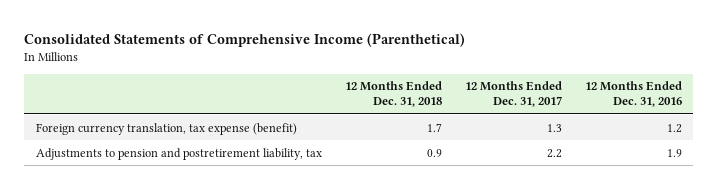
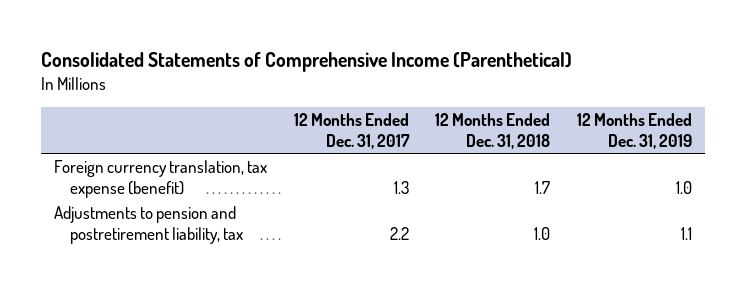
[584,81,682,108] 12 Months Ended Dec. 31, 2016 -> none
none -> [577,113,693,149] 12 Months Ended Dec. 31, 2019
[426,148,442,157] 0.9 -> [534,226,551,240] 1.0

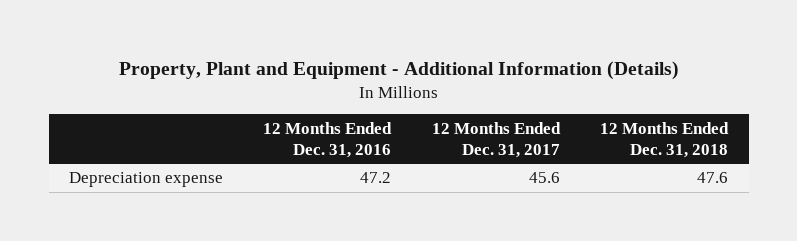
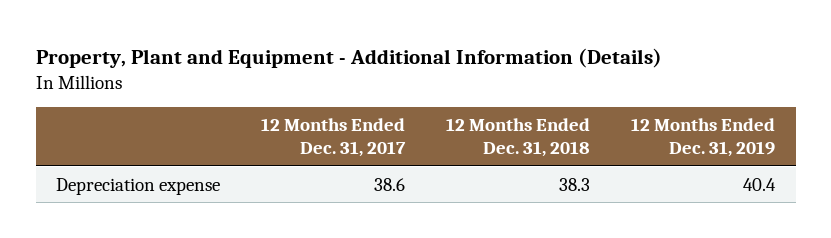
[263,121,393,158] 12 Months Ended Dec. 31, 2016 -> none
none -> [631,117,776,158] 12 Months Ended Dec. 31, 2019
[528,172,560,184] 45.6 -> [374,177,406,191] 38.6
[697,172,729,184] 47.6 -> [559,177,591,191] 38.3

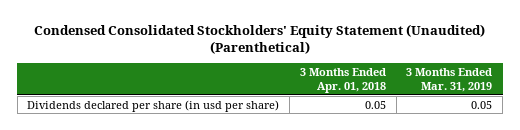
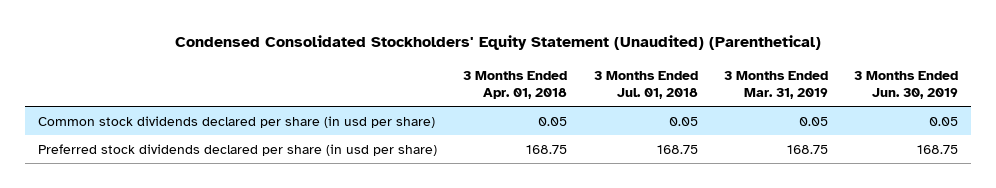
none -> [593,70,698,99] 3 Months Ended Jul. 01, 2018
none -> [854,70,959,99] 3 Months Ended Jun. 30, 2019
[27,99,280,112] Dividends declared per share (in usd per share) -> [38,115,436,128] Common stock dividends declared per share (in usd per share)
none -> [38,143,438,156] Preferred stock dividends declared per share (in usd per share)

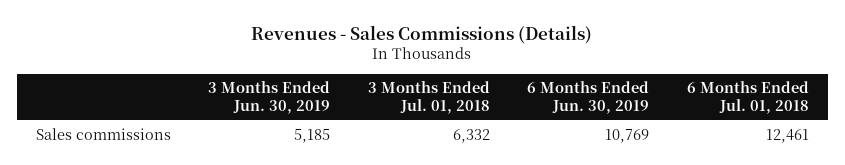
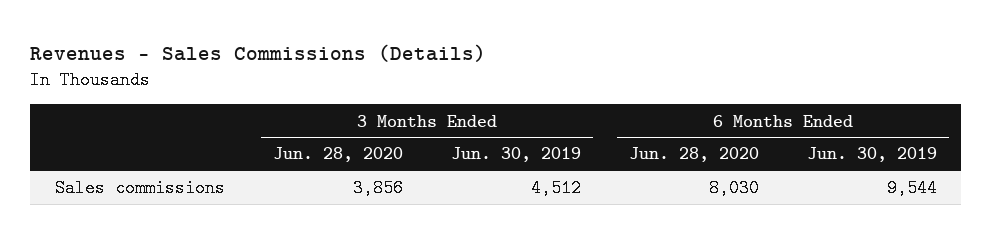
[367,80,490,115] 3 Months Ended Jul. 01, 2018 -> none
[686,80,809,115] 6 Months Ended Jul. 01, 2018 -> none
none -> [272,147,403,163] Jun. 28, 2020
none -> [628,147,759,163] Jun. 28, 2020
[294,129,331,144] 5,185 -> [530,179,581,198] 4,512
[605,129,650,144] 10,769 -> [886,179,937,198] 9,544

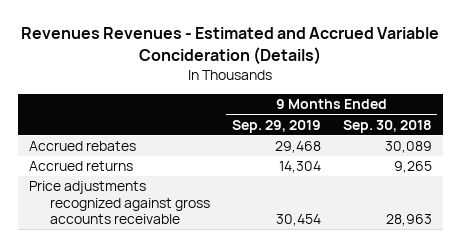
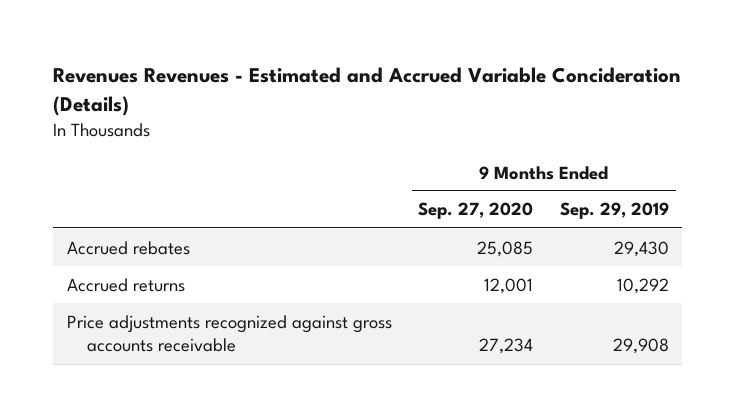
[342,119,432,133] Sep. 30, 2018 -> none
none -> [418,202,534,220] Sep. 27, 2020
[274,141,321,154] 29,468 -> [613,240,669,257] 29,430
[278,161,321,174] 14,304 -> [616,277,669,294] 10,292
[275,213,321,226] 30,454 -> [612,338,669,355] 29,908

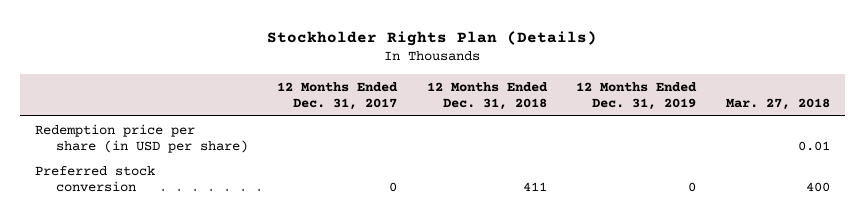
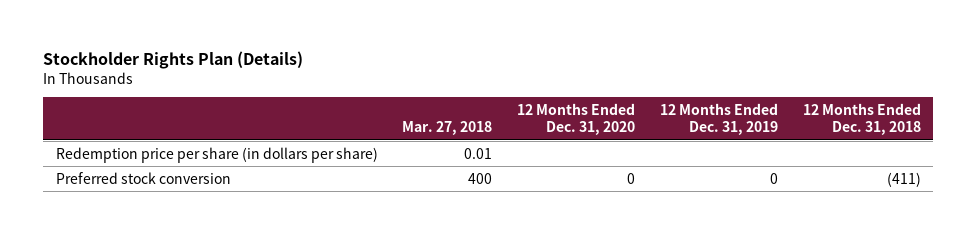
[277,81,399,111] 12 Months Ended Dec. 31, 2017 -> none
none -> [517,103,636,136] 12 Months Ended Dec. 31, 2020
[34,123,248,153] Redemption price per share (in USD per share) -> [55,146,378,163] Redemption price per share (in dollars per share)
[522,181,547,191] 411 -> [886,171,921,187] (411)

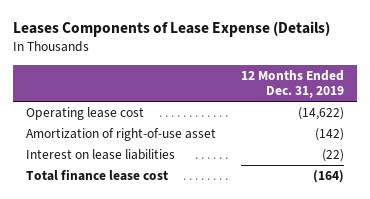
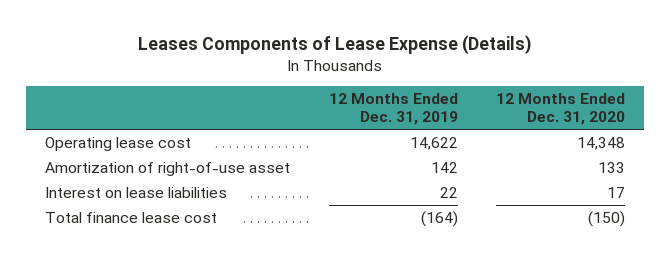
none -> [496,92,626,126] 12 Months Ended Dec. 31, 2020
[298,106,345,120] (14,622) -> [409,136,458,150] 14,622
[315,127,345,141] (142) -> [430,161,458,173] 142
[322,148,345,162] (22) -> [439,186,458,198] 22

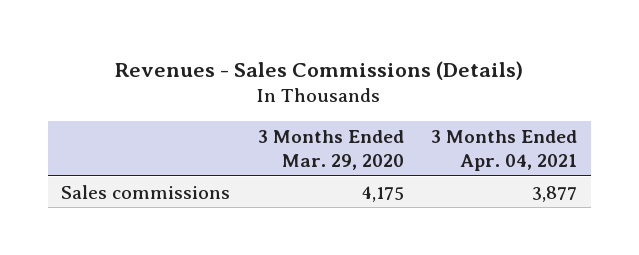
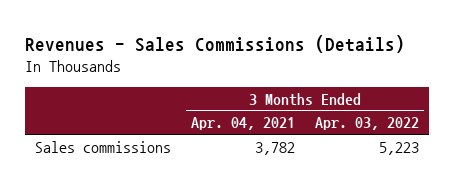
[257,129,404,171] 3 Months Ended Mar. 29, 2020 -> none
none -> [315,117,420,131] Apr. 03, 2022
[532,185,578,202] 3,877 -> [255,141,296,155] 3,782

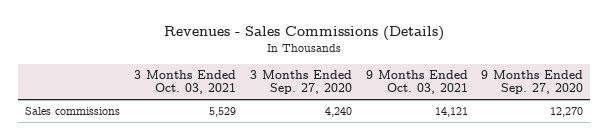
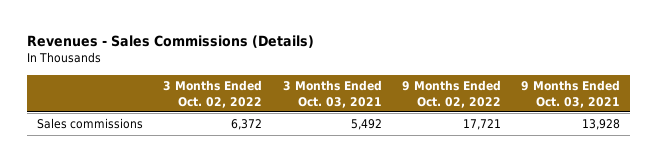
[249,69,352,95] 3 Months Ended Sep. 27, 2020 -> none
[481,69,584,95] 9 Months Ended Sep. 27, 2020 -> none
none -> [163,79,263,108] 3 Months Ended Oct. 02, 2022
none -> [401,79,501,108] 9 Months Ended Oct. 02, 2022
[208,106,236,117] 5,529 -> [350,119,382,131] 5,492
[434,106,468,117] 14,121 -> [582,119,621,131] 13,928

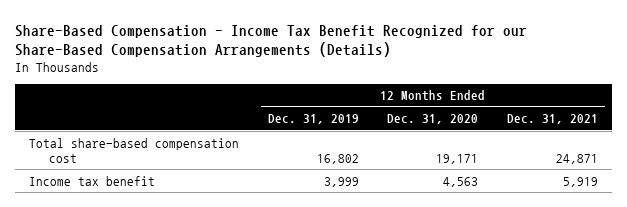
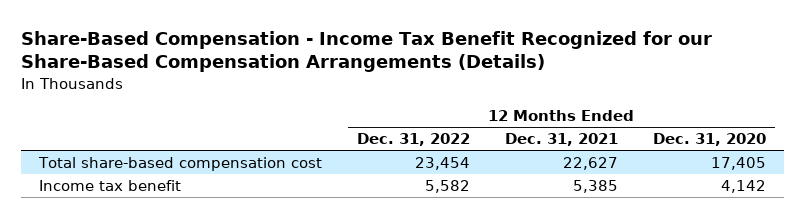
[267,114,359,125] Dec. 31, 2019 -> none
none -> [356,133,470,147] Dec. 31, 2022
[436,153,479,164] 19,171 -> [711,157,767,171] 17,405
[556,153,599,164] 24,871 -> [562,157,618,171] 22,627
[443,176,479,187] 4,563 -> [721,180,767,194] 4,142
[563,176,599,187] 5,919 -> [572,180,618,194] 5,385

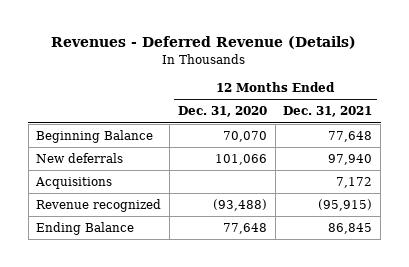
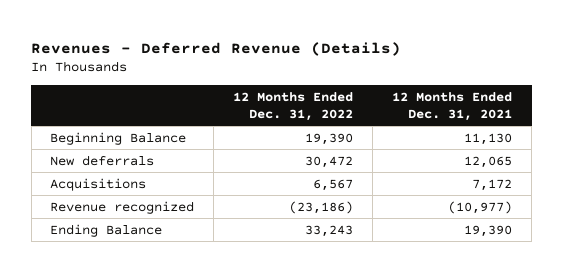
[177,106,267,118] Dec. 31, 2020 -> none
none -> [233,91,354,122] 12 Months Ended Dec. 31, 2022
[328,131,373,143] 77,648 -> [464,132,513,145] 11,130
[328,154,373,166] 97,940 -> [464,155,513,168] 12,065
[318,199,373,212] (95,915) -> [448,200,513,214] (10,977)
[328,223,373,235] 86,845 -> [464,224,513,237] 19,390

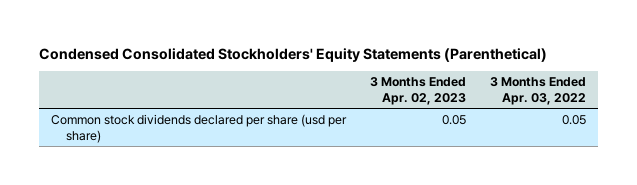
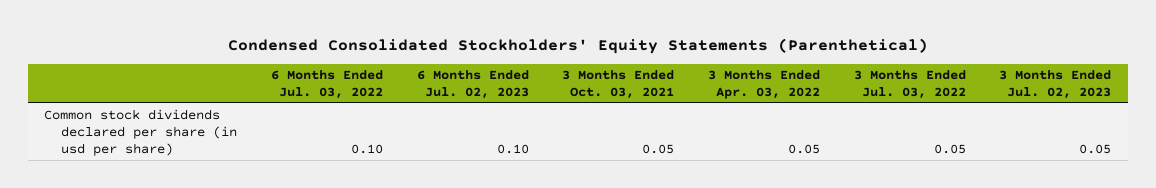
[370,77,467,106] 3 Months Ended Apr. 02, 2023 -> none
none -> [270,69,383,99] 6 Months Ended Jul. 03, 2022
none -> [416,69,529,99] 6 Months Ended Jul. 02, 2023
none -> [562,69,675,99] 3 Months Ended Oct. 03, 2021
none -> [853,69,966,99] 3 Months Ended Jul. 03, 2022
none -> [999,69,1112,99] 3 Months Ended Jul. 02, 2023
[50,114,347,144] Common stock dividends declared per share (usd per share) -> [44,109,238,156] Common stock dividends declared per share (in usd per share)

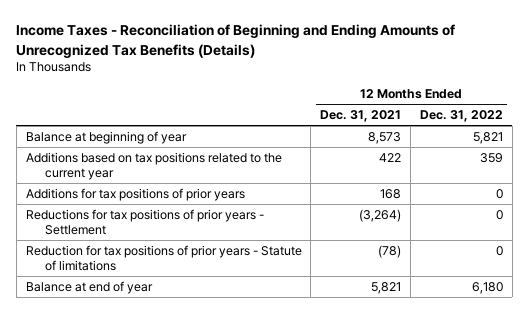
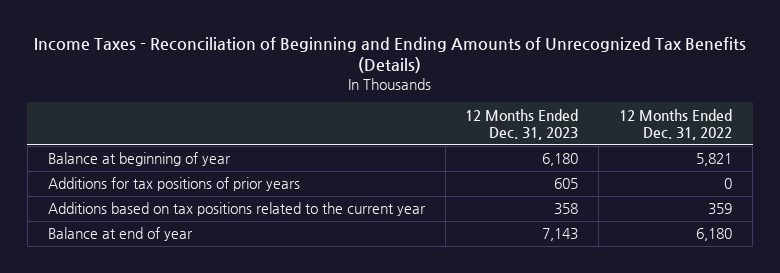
[320,110,402,123] Dec. 31, 2021 -> none
none -> [465,108,579,140] 12 Months Ended Dec. 31, 2023
[25,208,264,235] Reductions for tax positions of prior years - Settlement -> none
[25,244,302,271] Reduction for tax positions of prior years - Statute of limitations -> none
[25,151,282,180] Additions based on tax positions related to the current year -> [47,202,426,217] Additions based on tax positions related to the current year

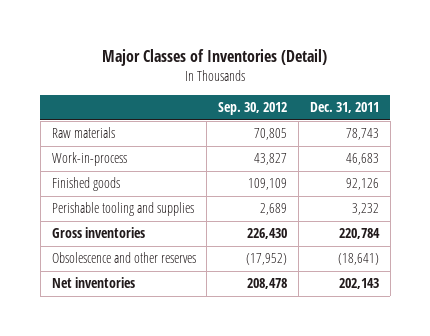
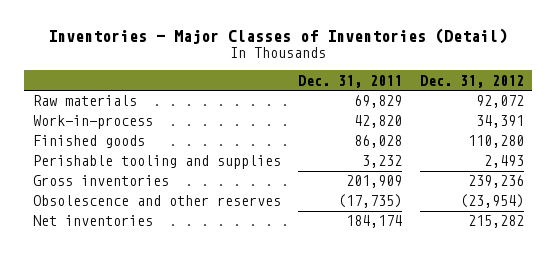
[102,49,328,67] Major Classes of Inventories (Detail) -> [48,28,508,45] Inventories - Major Classes of Inventories (Detail)
[218,102,288,116] Sep. 30, 2012 -> none
none -> [419,74,524,88] Dec. 31, 2012
[345,128,379,141] 78,743 -> [354,95,403,109] 69,829
[345,153,379,166] 46,683 -> [354,115,403,129] 42,820
[345,178,379,191] 92,126 -> [354,135,403,149] 86,028
[338,228,380,240] 220,784 -> [346,175,403,189] 201,909
[337,253,379,266] (18,641) -> [338,194,403,209] (17,735)
[338,278,379,290] 202,143 -> [346,215,403,229] 184,174

